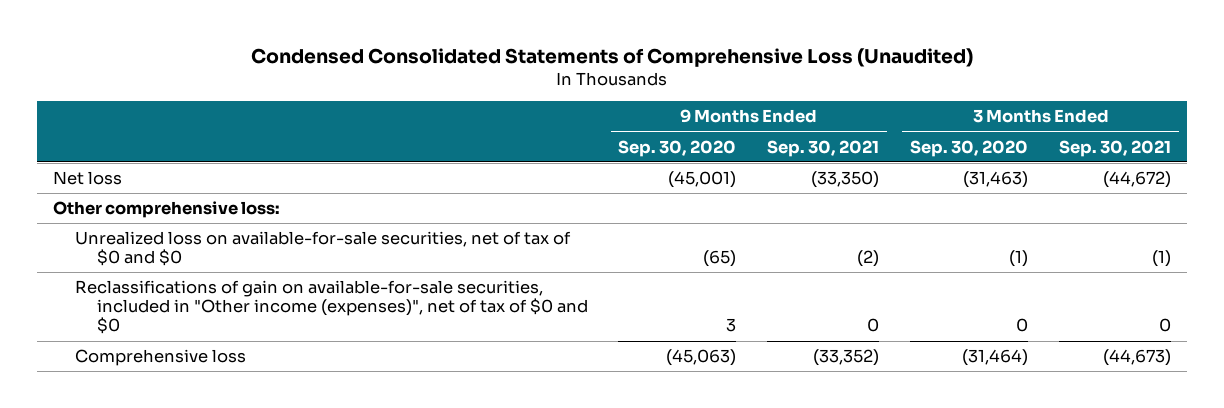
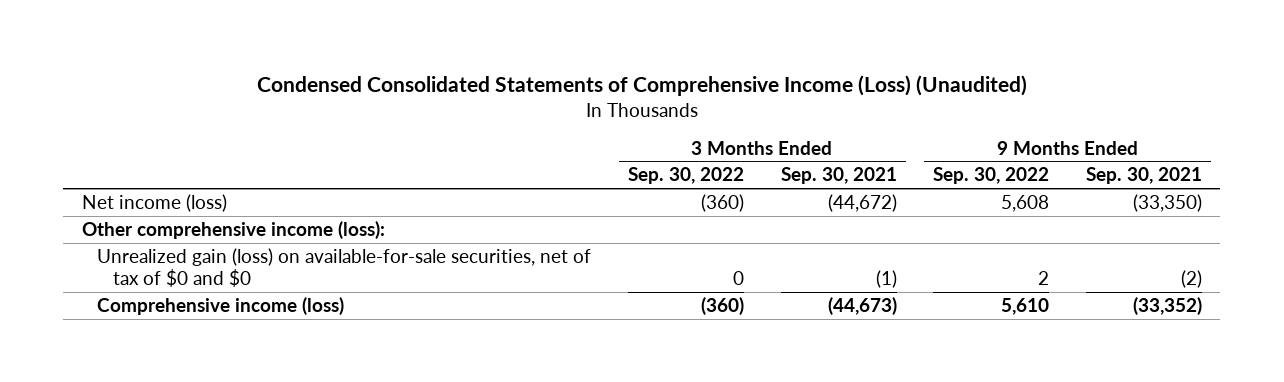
[250,47,973,67] Condensed Consolidated Statements of Comprehensive Loss (Unaudited) -> [256,74,1027,96] Condensed Consolidated Statements of Comprehensive Income (Loss) (Unaudited)
[618,139,737,157] Sep. 30, 2020 -> none
[910,139,1029,157] Sep. 30, 2020 -> none
none -> [627,167,744,185] Sep. 30, 2022
none -> [933,167,1050,185] Sep. 30, 2022
[74,280,588,335] Reclassifications of gain on available-for-sale securities, included in "Other income (expenses)", net of tax of $0 and $0 -> none
[52,171,122,186] Net loss -> [81,193,227,212] Net income (loss)
[52,201,280,219] Other comprehensive loss: -> [81,220,385,239] Other comprehensive income (loss):
[74,231,571,267] Unrealized loss on available-for-sale securities, net of tax of $0 and $0 -> [97,247,592,287] Unrealized gain (loss) on available-for-sale securities, net of tax of $0 and $0
[74,349,246,367] Comprehensive loss -> [97,296,345,315] Comprehensive income (loss)

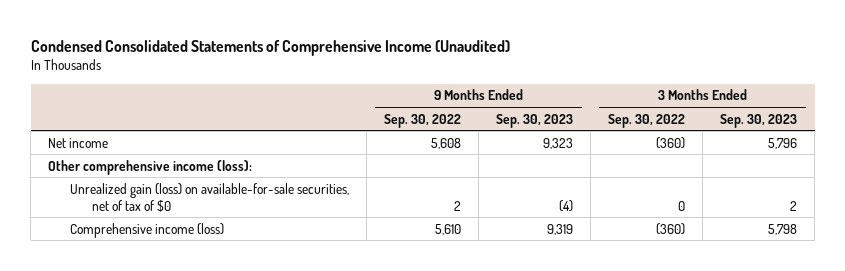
[256,74,1027,96] Condensed Consolidated Statements of Comprehensive Income (Loss) (Unaudited) -> [30,39,510,56] Condensed Consolidated Statements of Comprehensive Income (Unaudited)
[780,167,897,185] Sep. 30, 2021 -> none
[1086,167,1203,185] Sep. 30, 2021 -> none
none -> [496,113,574,128] Sep. 30, 2023
none -> [720,113,798,128] Sep. 30, 2023
[81,193,227,212] Net income (loss) -> [48,137,109,148] Net income
[97,247,592,287] Unrealized gain (loss) on available-for-sale securities, net of tax of $0 and $0 -> [69,182,349,212] Unrealized gain (loss) on available-for-sale securities, net of tax of $0

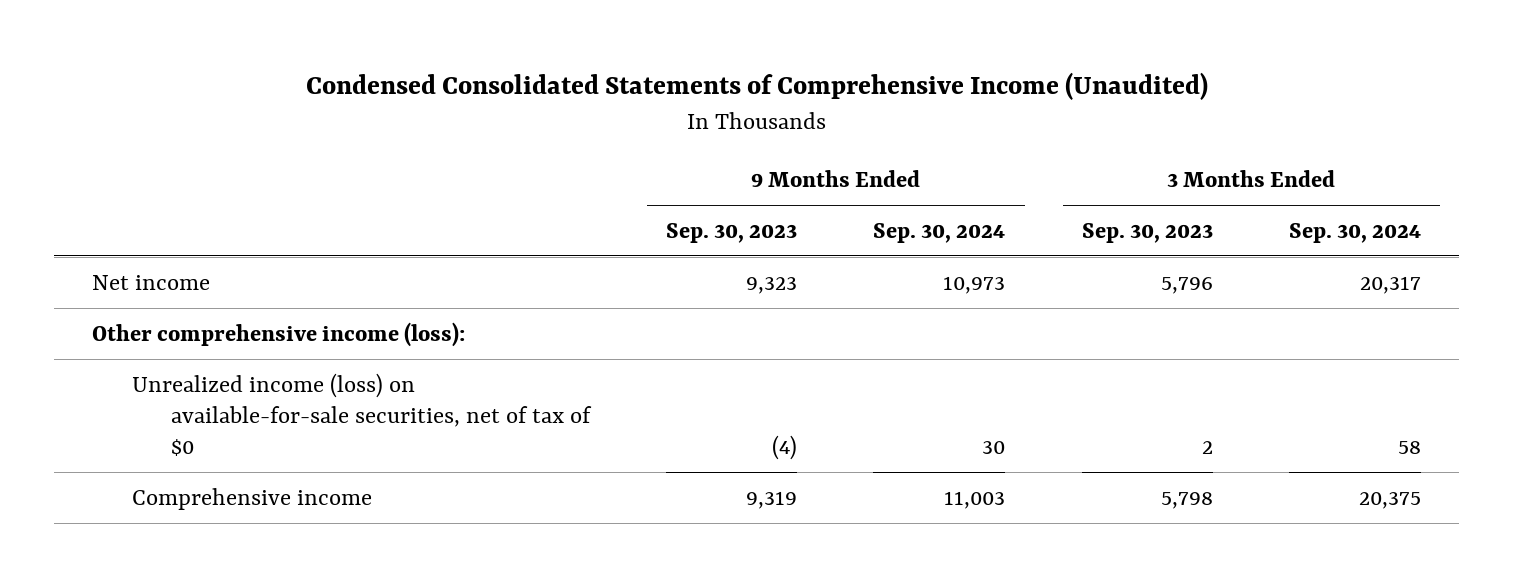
[383,113,461,128] Sep. 30, 2022 -> none
[608,113,686,128] Sep. 30, 2022 -> none
none -> [873,222,1006,243] Sep. 30, 2024
none -> [1288,222,1421,243] Sep. 30, 2024
[69,182,349,212] Unrealized gain (loss) on available-for-sale securities, net of tax of $0 -> [131,372,593,456] Unrealized income (loss) on available-for-sale securities, net of tax of $0
[69,222,224,238] Comprehensive income (loss) -> [131,487,372,510] Comprehensive income

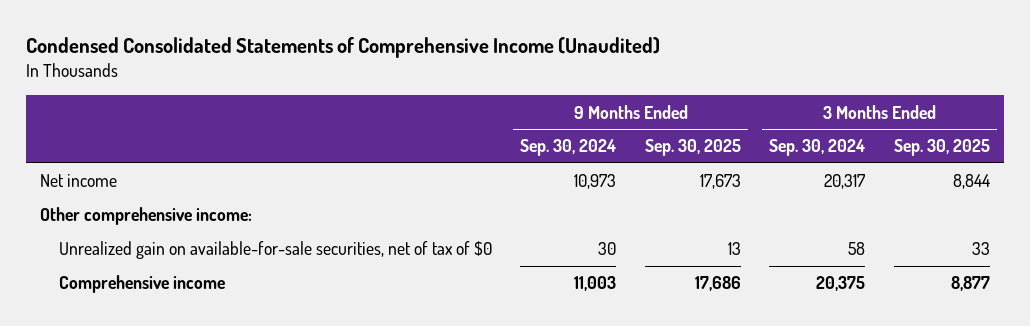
[666,222,798,243] Sep. 30, 2023 -> none
[1081,222,1213,243] Sep. 30, 2023 -> none
none -> [644,139,741,157] Sep. 30, 2025
none -> [893,139,990,157] Sep. 30, 2025
[92,321,466,347] Other comprehensive income (loss): -> [40,207,253,226] Other comprehensive income:
[131,372,593,456] Unrealized income (loss) on available-for-sale securities, net of tax of $0 -> [58,241,492,260] Unrealized gain on available-for-sale securities, net of tax of $0

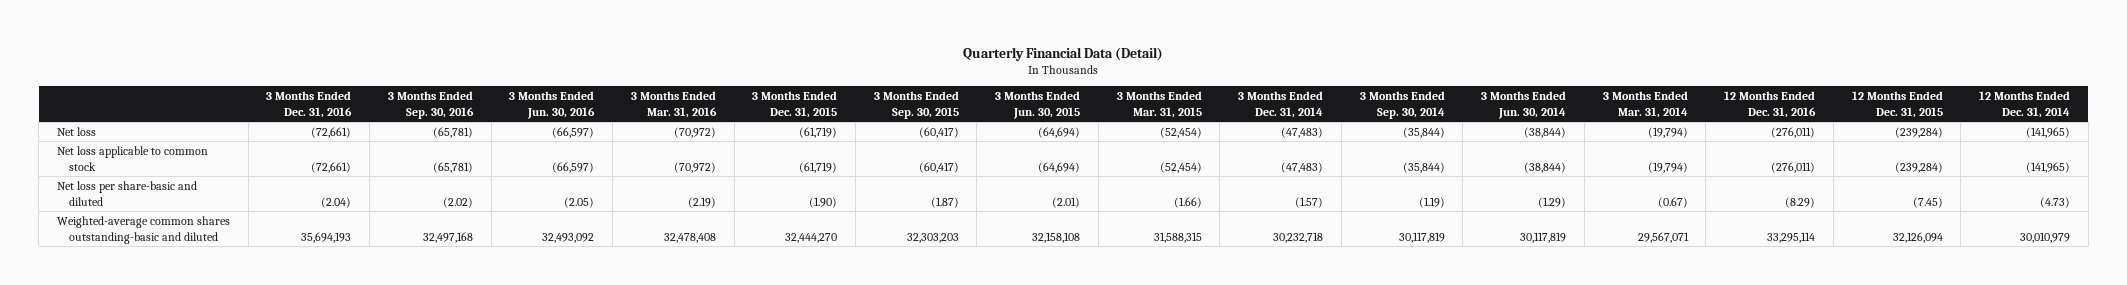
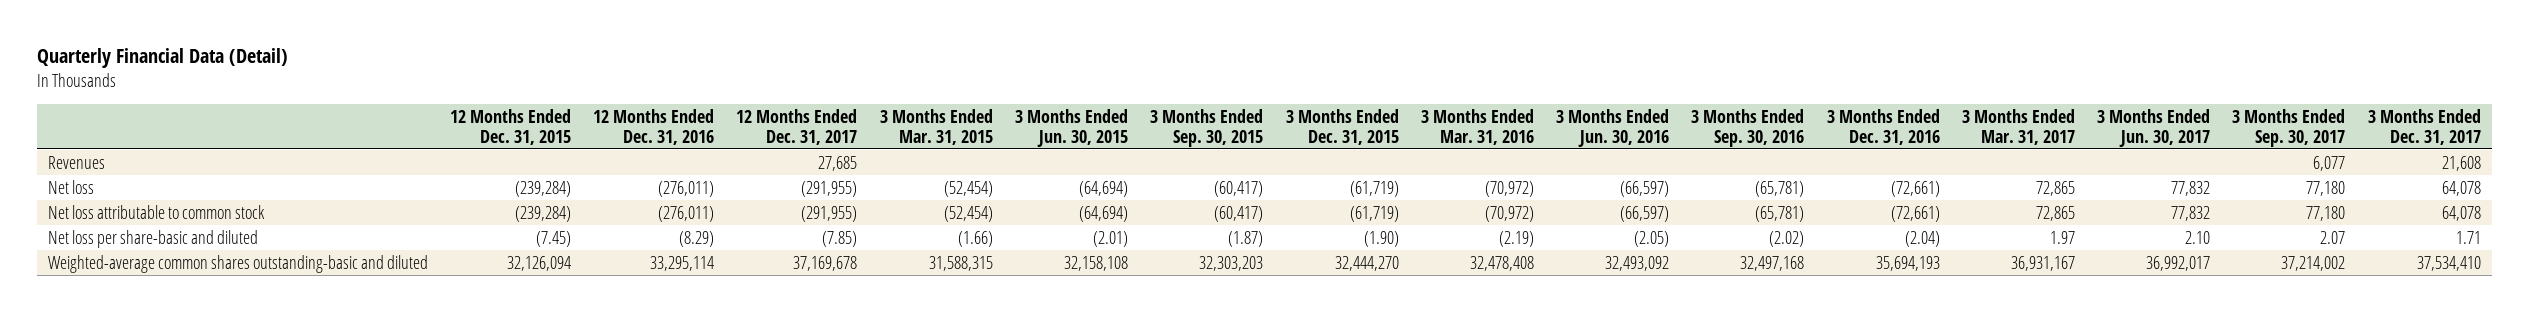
[1238,91,1324,118] 3 Months Ended Dec. 31, 2014 -> none
[1359,91,1445,119] 3 Months Ended Sep. 30, 2014 -> none
[1481,91,1567,119] 3 Months Ended Jun. 30, 2014 -> none
[1602,91,1688,118] 3 Months Ended Mar. 31, 2014 -> none
[1979,91,2071,118] 12 Months Ended Dec. 31, 2014 -> none
none -> [736,108,858,145] 12 Months Ended Dec. 31, 2017
none -> [1961,108,2075,145] 3 Months Ended Mar. 31, 2017
none -> [2097,108,2211,147] 3 Months Ended Jun. 30, 2017
none -> [2232,108,2346,147] 3 Months Ended Sep. 30, 2017
none -> [2367,108,2481,145] 3 Months Ended Dec. 31, 2017
none -> [47,155,105,169] Revenues
[56,145,208,171] Net loss applicable to common stock -> [47,204,265,219] Net loss attributable to common stock

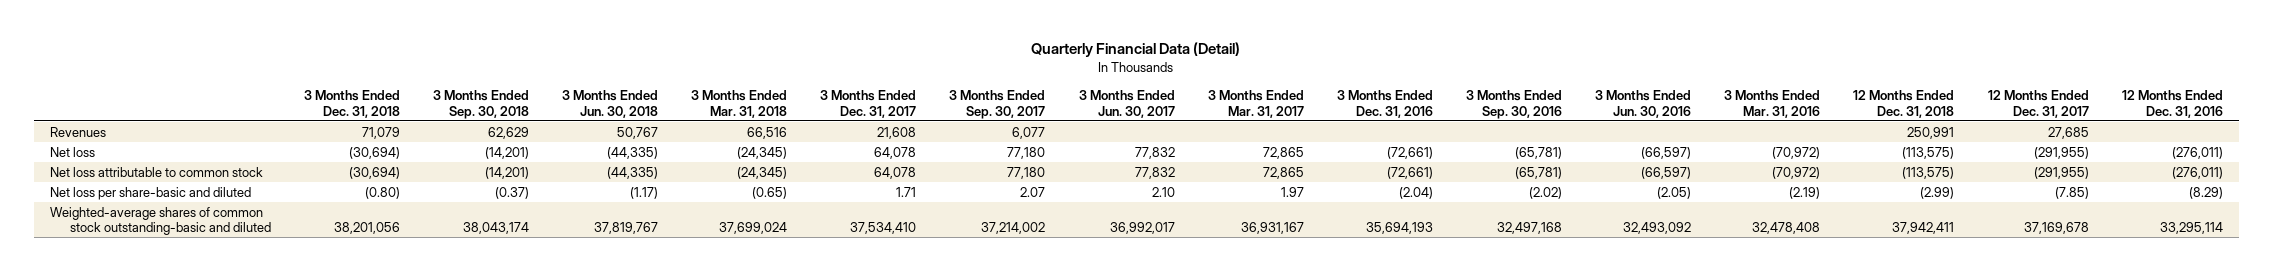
[449,108,571,145] 12 Months Ended Dec. 31, 2015 -> none
[879,108,993,145] 3 Months Ended Mar. 31, 2015 -> none
[1015,108,1129,147] 3 Months Ended Jun. 30, 2015 -> none
[1150,108,1264,147] 3 Months Ended Sep. 30, 2015 -> none
[1285,108,1399,145] 3 Months Ended Dec. 31, 2015 -> none
none -> [303,90,400,118] 3 Months Ended Dec. 31, 2018
none -> [432,90,529,119] 3 Months Ended Sep. 30, 2018
none -> [562,90,659,118] 3 Months Ended Jun. 30, 2018
none -> [691,90,788,118] 3 Months Ended Mar. 31, 2018
none -> [1853,90,1955,118] 12 Months Ended Dec. 31, 2018
[47,254,428,273] Weighted-average common shares outstanding-basic and diluted -> [50,206,271,236] Weighted-average shares of common stock outstanding-basic and diluted

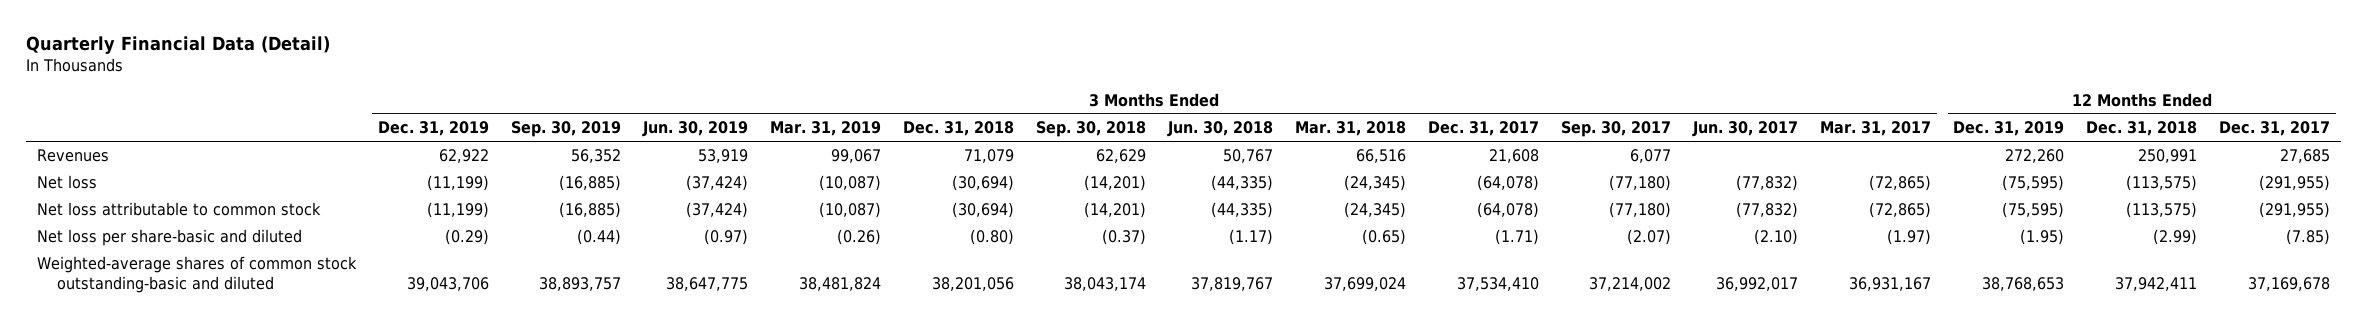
[1336,90,1433,118] 3 Months Ended Dec. 31, 2016 -> none
[1465,90,1562,119] 3 Months Ended Sep. 30, 2016 -> none
[1595,90,1692,118] 3 Months Ended Jun. 30, 2016 -> none
[1724,90,1821,118] 3 Months Ended Mar. 31, 2016 -> none
[2121,90,2223,118] 12 Months Ended Dec. 31, 2016 -> none
none -> [377,121,489,137] Dec. 31, 2019
none -> [510,121,621,138] Sep. 30, 2019
none -> [641,121,748,138] Jun. 30, 2019
none -> [769,121,881,137] Mar. 31, 2019
none -> [1953,121,2065,137] Dec. 31, 2019
[874,146,917,159] 64,078 -> [1476,175,1539,192] (64,078)
[1007,146,1046,159] 77,180 -> [1609,175,1672,192] (77,180)
[1134,146,1175,159] 77,832 -> [1736,175,1799,192] (77,832)
[1262,146,1304,159] 72,865 -> [1869,175,1932,192] (72,865)
[874,166,917,179] 64,078 -> [1476,202,1539,219] (64,078)
[1007,166,1046,179] 77,180 -> [1609,202,1672,219] (77,180)
[1134,166,1175,179] 77,832 -> [1736,202,1799,219] (77,832)
[1262,166,1304,179] 72,865 -> [1869,202,1932,219] (72,865)
[896,186,917,197] 1.71 -> [1494,229,1539,246] (1.71)
[1020,186,1046,197] 2.07 -> [1627,229,1672,246] (2.07)
[1151,186,1175,197] 2.10 -> [1754,229,1799,246] (2.10)
[1280,186,1304,197] 1.97 -> [1887,229,1932,246] (1.97)

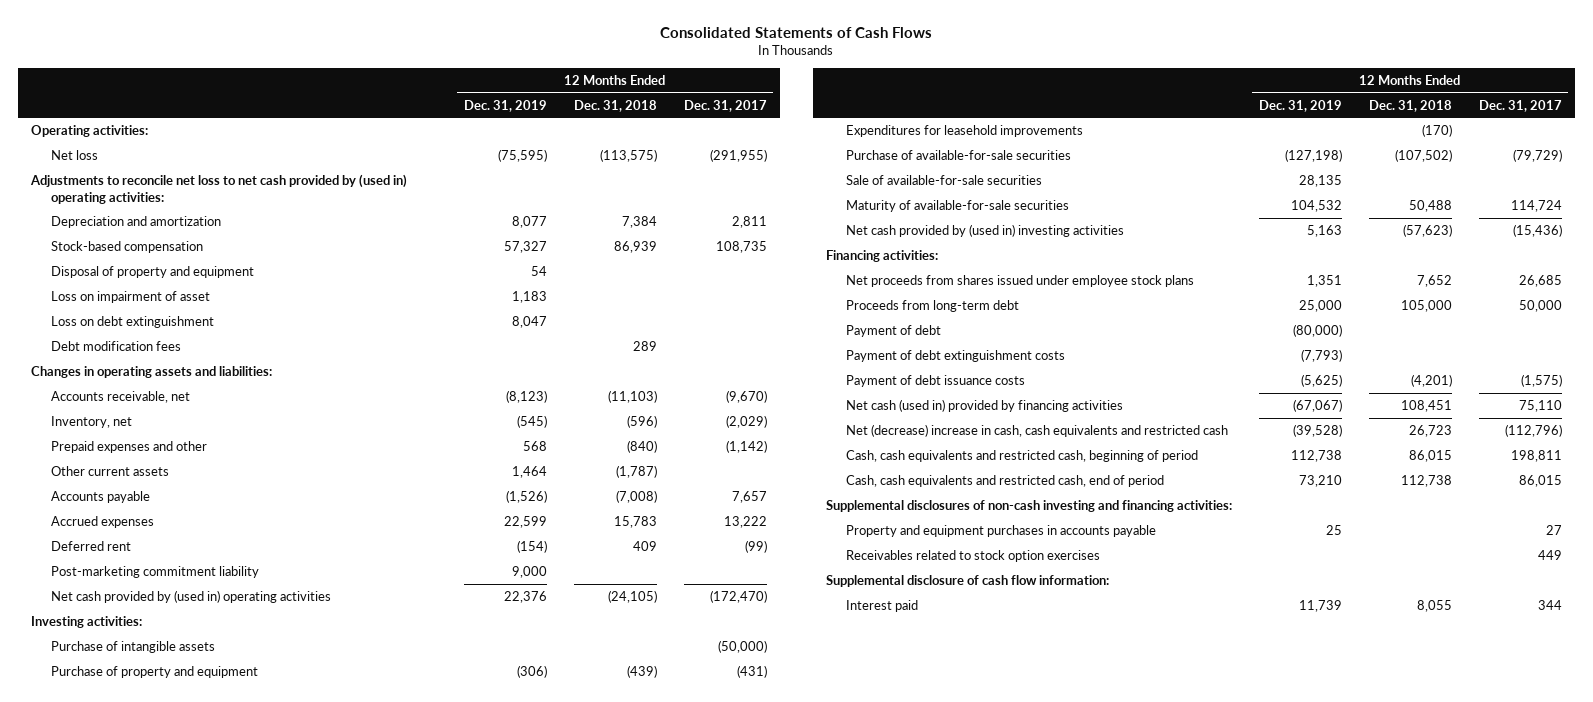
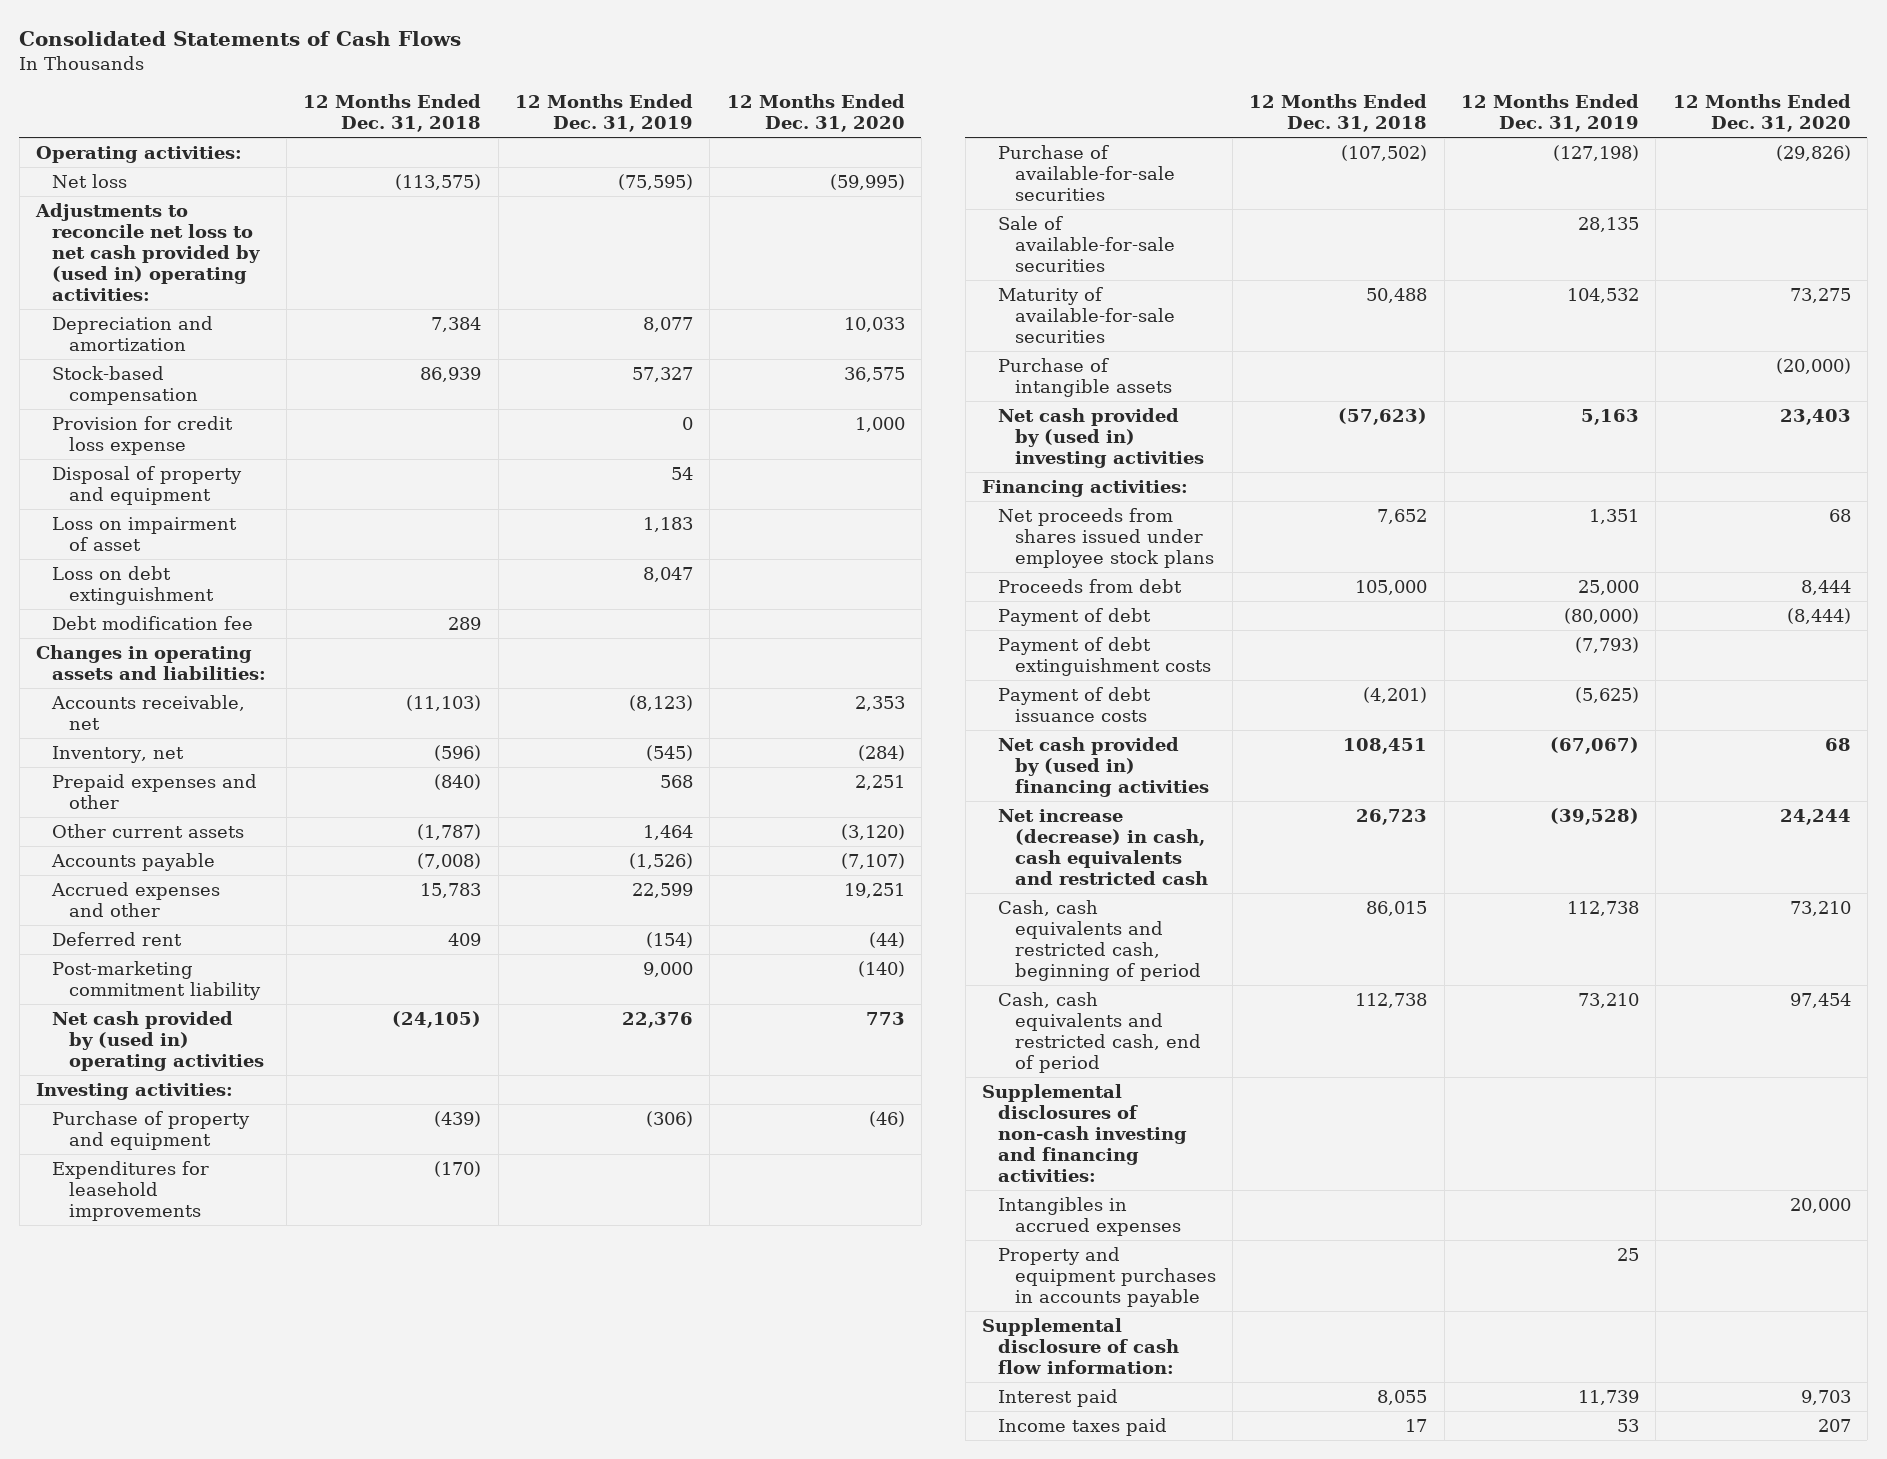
[683,99,767,112] Dec. 31, 2017 -> none
none -> [726,94,905,133] 12 Months Ended Dec. 31, 2020
none -> [52,415,234,455] Provision for credit loss expense
[50,340,181,351] Debt modification fees -> [52,615,254,630] Debt modification fee
[50,515,154,528] Accrued expenses -> [51,881,221,917] Accrued expenses and other
[50,640,215,653] Purchase of intangible assets -> [998,357,1172,397] Purchase of intangible assets
[845,299,1019,312] Proceeds from long-term debt -> [998,578,1183,593] Proceeds from debt
[845,398,1123,412] Net cash (used in) provided by financing activities -> [998,736,1209,797] Net cash provided by (used in) financing activities
[845,423,1228,437] Net (decrease) increase in cash, cash equivalents and restricted cash -> [998,808,1208,885] Net increase (decrease) in cash, cash equivalents and restricted cash
none -> [998,1196,1181,1236] Intangibles in accrued expenses
[845,549,1100,562] Receivables related to stock option exercises -> none
none -> [998,1417,1168,1436] Income taxes paid

